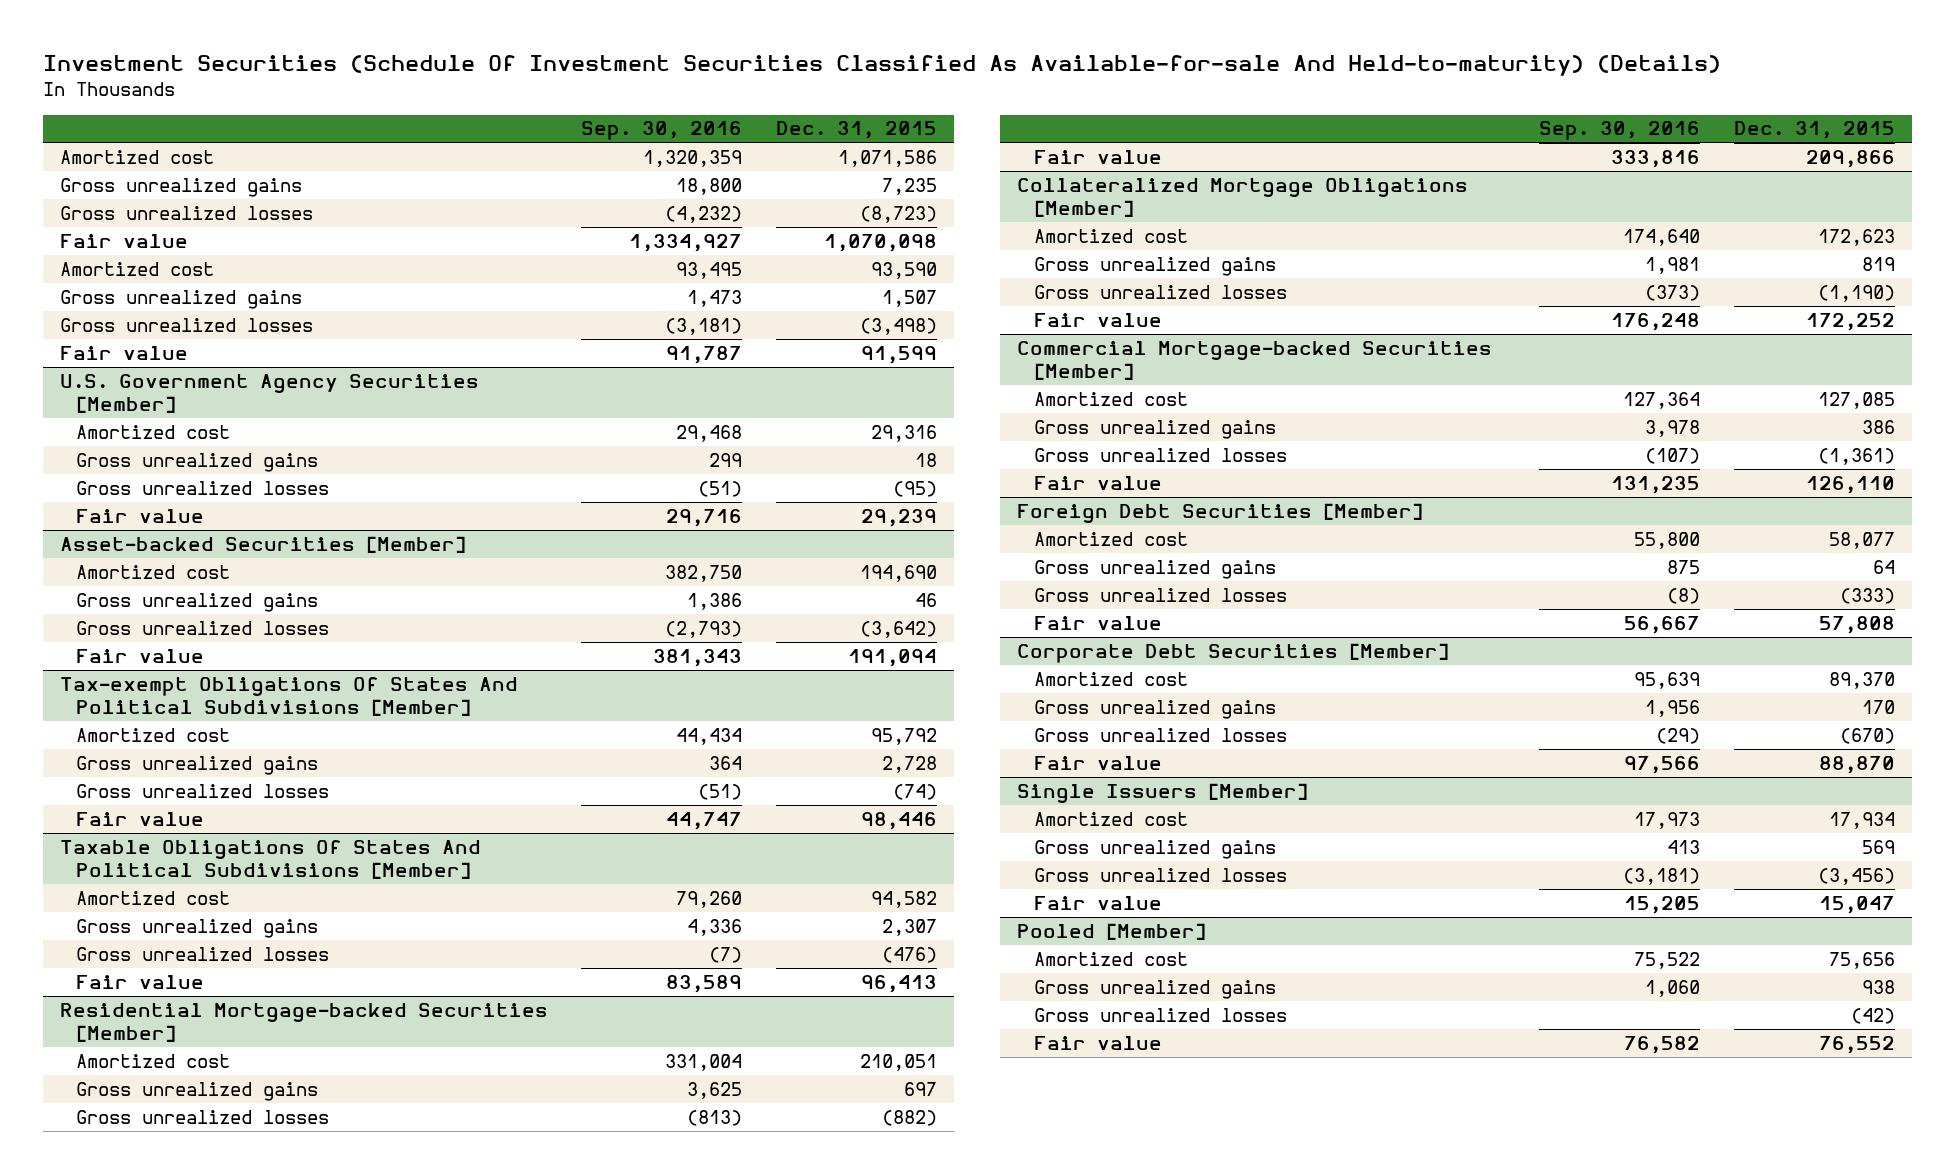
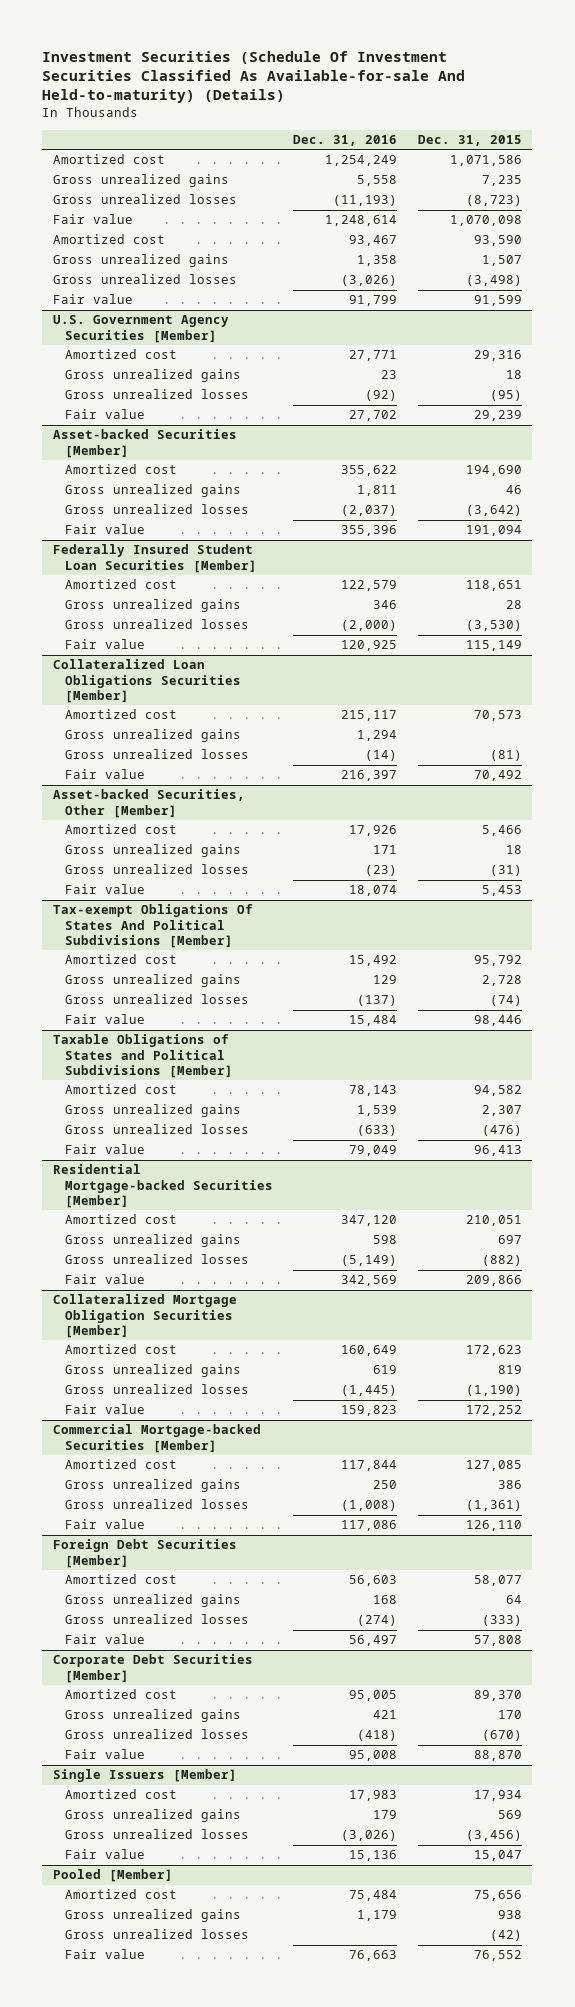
[581,121,743,141] Sep. 30, 2016 -> none
none -> [293,134,398,146] Dec. 31, 2016
none -> [52,544,257,573] Federally Insured Student Loan Securities [Member]
none -> [64,579,177,590] Amortized cost
none -> [64,599,241,613] Gross unrealized gains
none -> [64,619,249,630] Gross unrealized losses
none -> [64,639,145,650] Fair value
none -> [52,659,241,704] Collateralized Loan Obligations Securities [Member]
none -> [64,709,177,720] Amortized cost
none -> [64,729,241,743] Gross unrealized gains
none -> [64,749,249,760] Gross unrealized losses
none -> [64,769,145,780] Fair value
none -> [52,789,245,818] Asset-backed Securities, Other [Member]
none -> [64,824,177,835] Amortized cost
none -> [64,844,241,858] Gross unrealized gains
none -> [64,864,249,875] Gross unrealized losses
none -> [64,884,145,895] Fair value
[59,839,481,879] Taxable Obligations Of States And Political Subdivisions [Member] -> [52,1034,233,1079] Taxable Obligations of States and Political Subdivisions [Member]
[1017,177,1469,217] Collateralized Mortgage Obligations [Member] -> [52,1294,237,1339] Collateralized Mortgage Obligation Securities [Member]

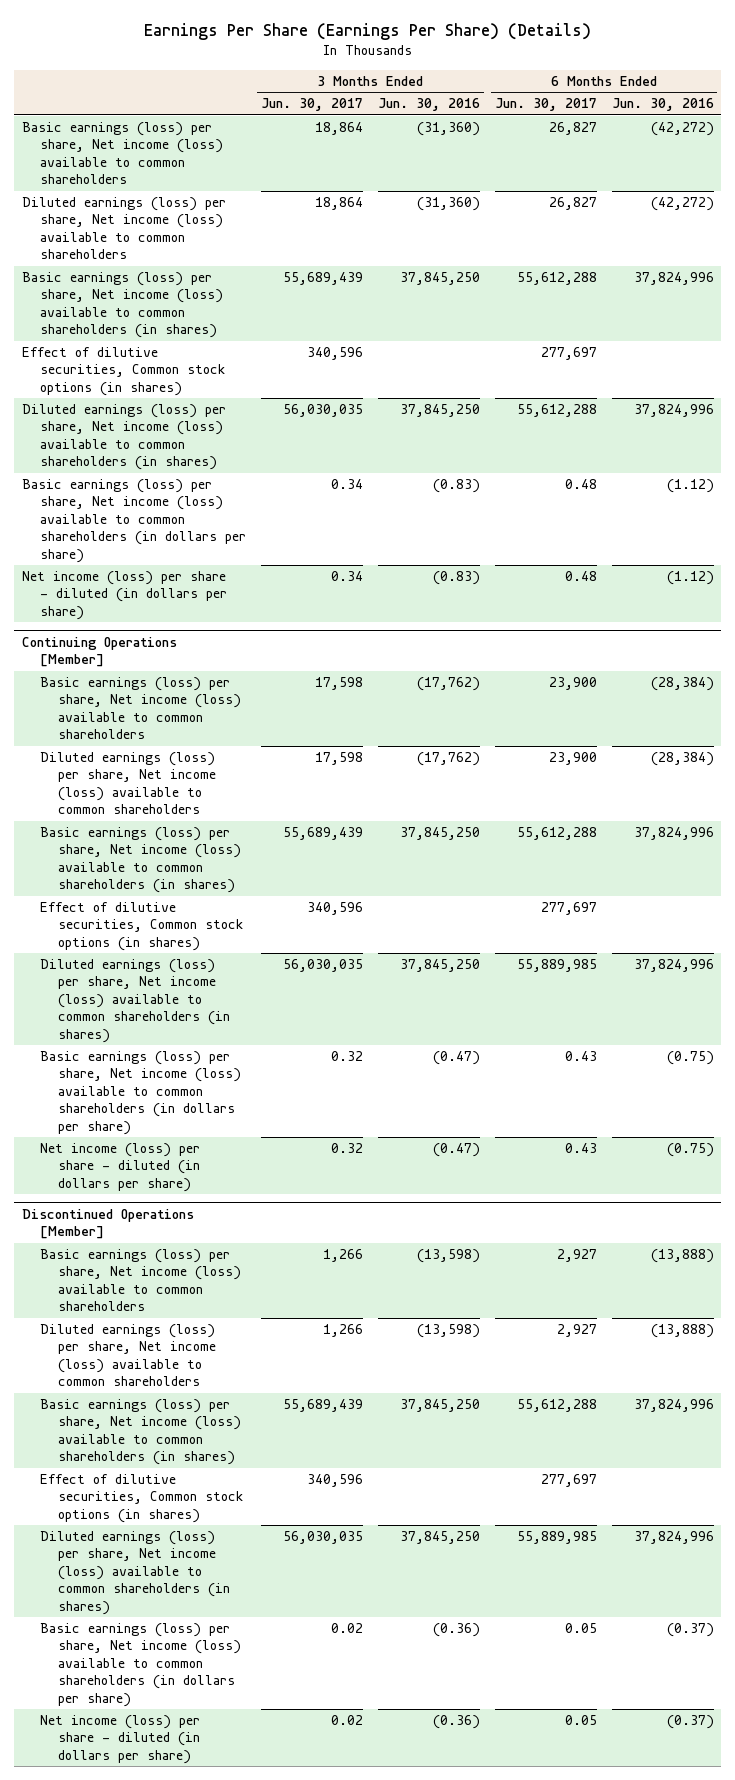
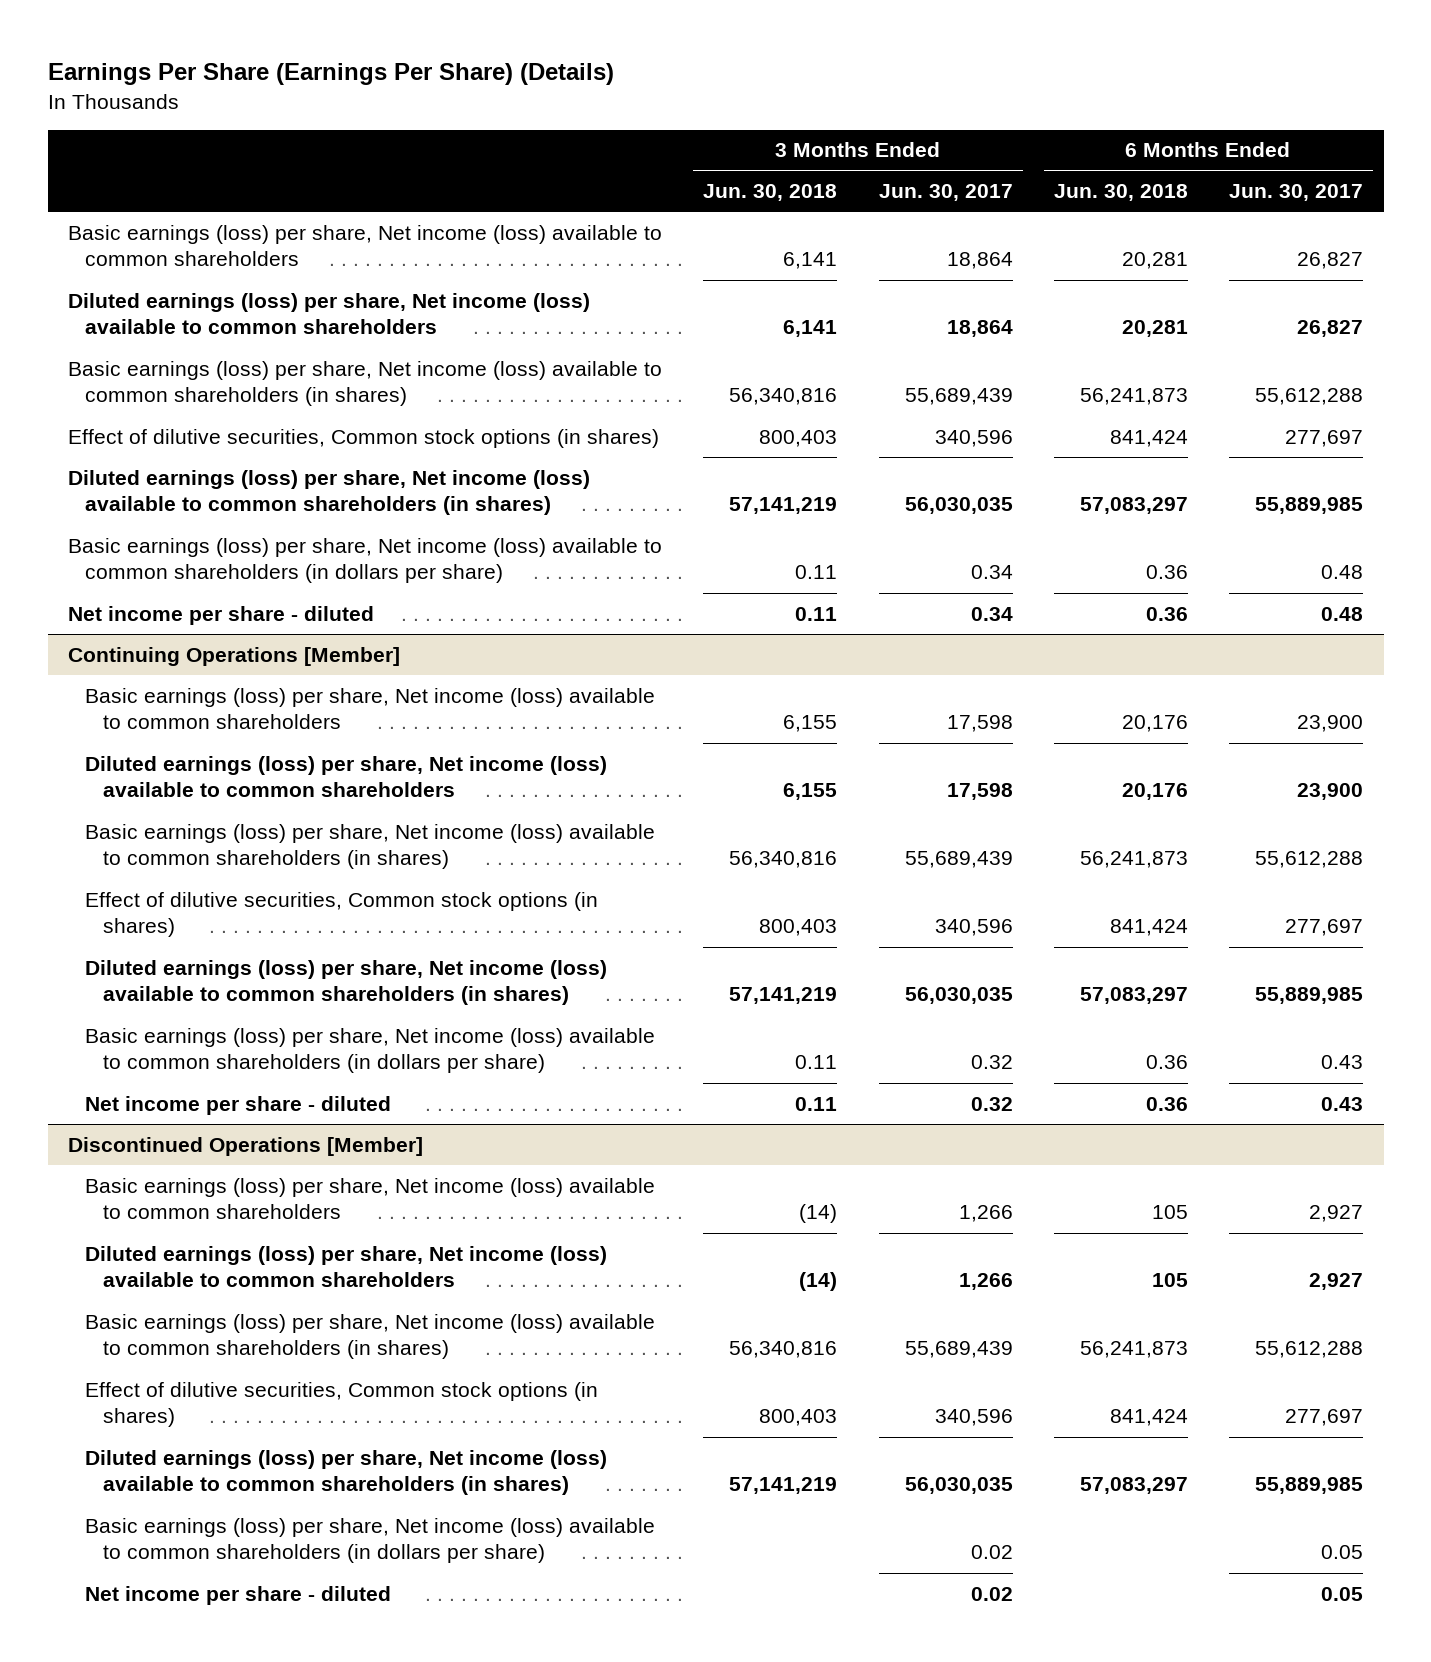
[377,98,480,112] Jun. 30, 2016 -> none
[611,98,714,112] Jun. 30, 2016 -> none
none -> [703,184,838,202] Jun. 30, 2018
none -> [1053,184,1188,202] Jun. 30, 2018
[516,404,597,418] 55,612,288 -> [1255,497,1364,515] 55,889,985
[21,571,228,620] Net income (loss) per share - diluted (in dollars per share) -> [68,605,375,625] Net income per share - diluted
[40,1143,201,1192] Net income (loss) per share - diluted (in dollars per share) -> [85,1095,392,1115] Net income per share - diluted
[40,1715,201,1764] Net income (loss) per share - diluted (in dollars per share) -> [85,1585,392,1605] Net income per share - diluted

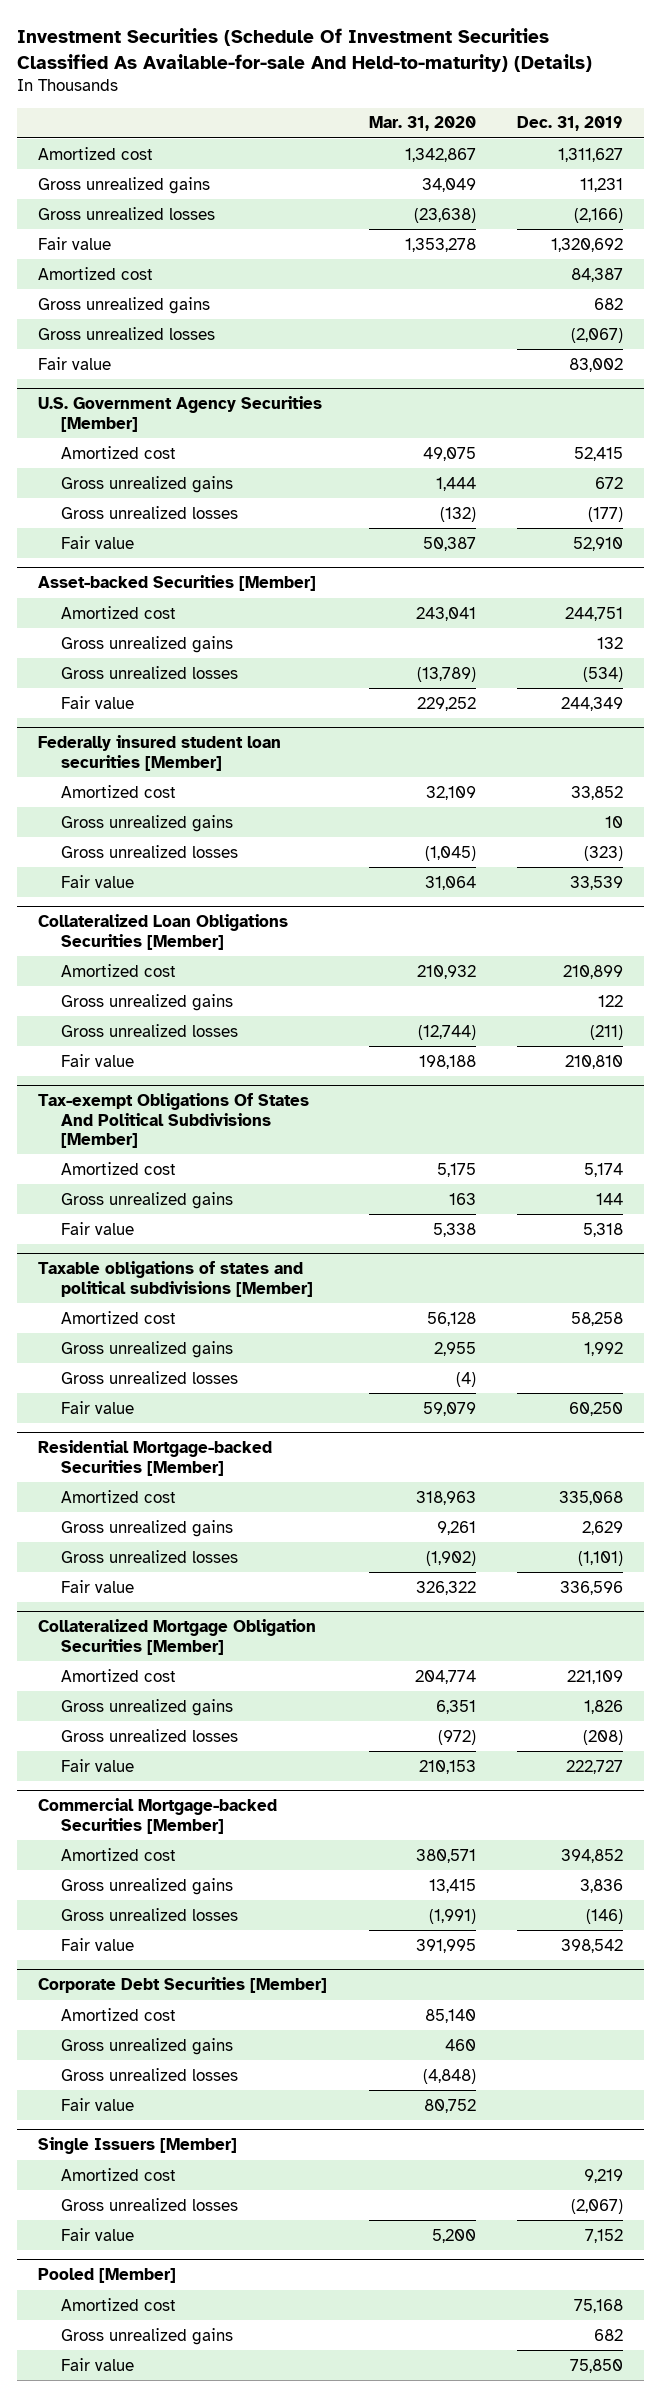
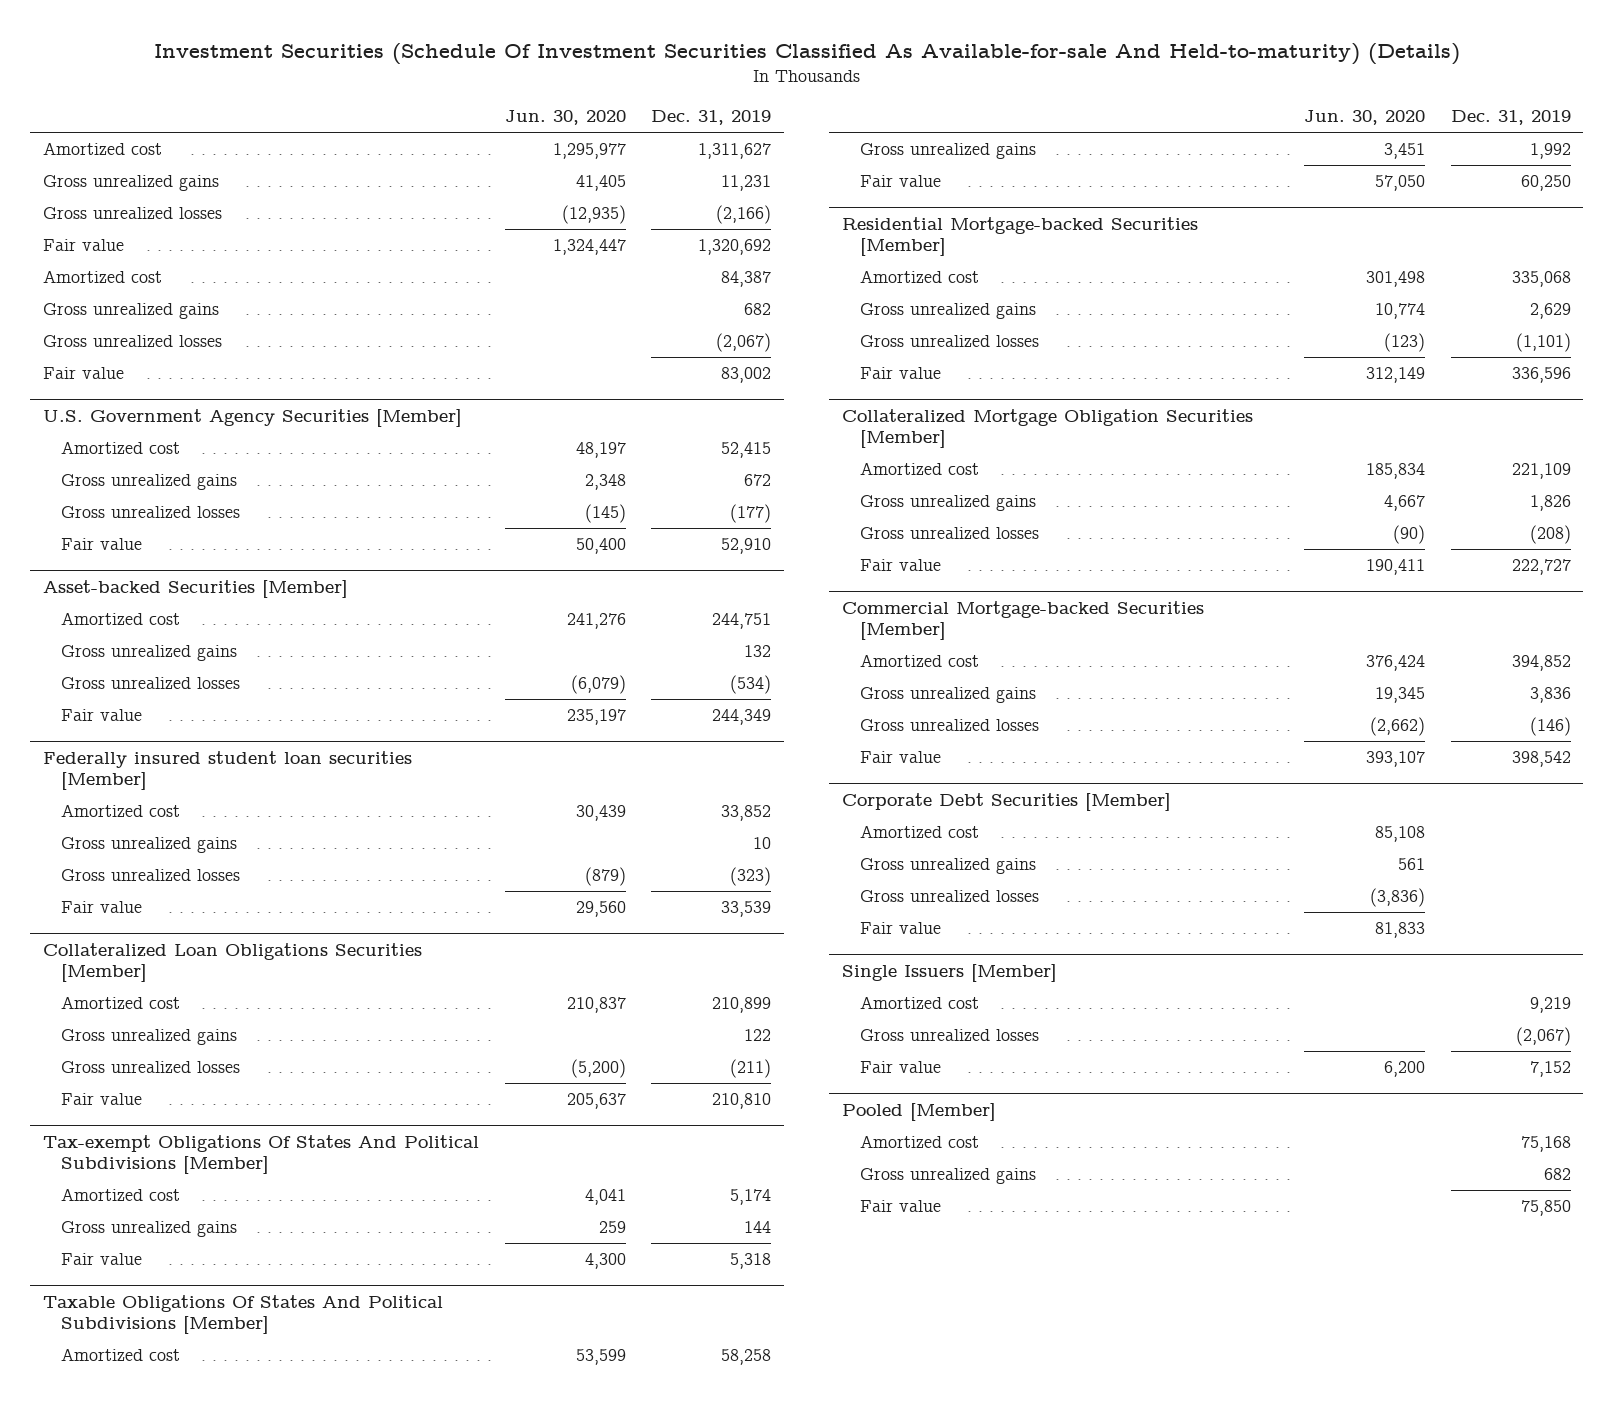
[368,116,476,132] Mar. 31, 2020 -> none
none -> [504,110,626,126] Jun. 30, 2020
[37,1261,314,1297] Taxable obligations of states and political subdivisions [Member] -> [42,1294,443,1335] Taxable Obligations Of States And Political Subdivisions [Member]
[61,1370,239,1384] Gross unrealized losses -> none

